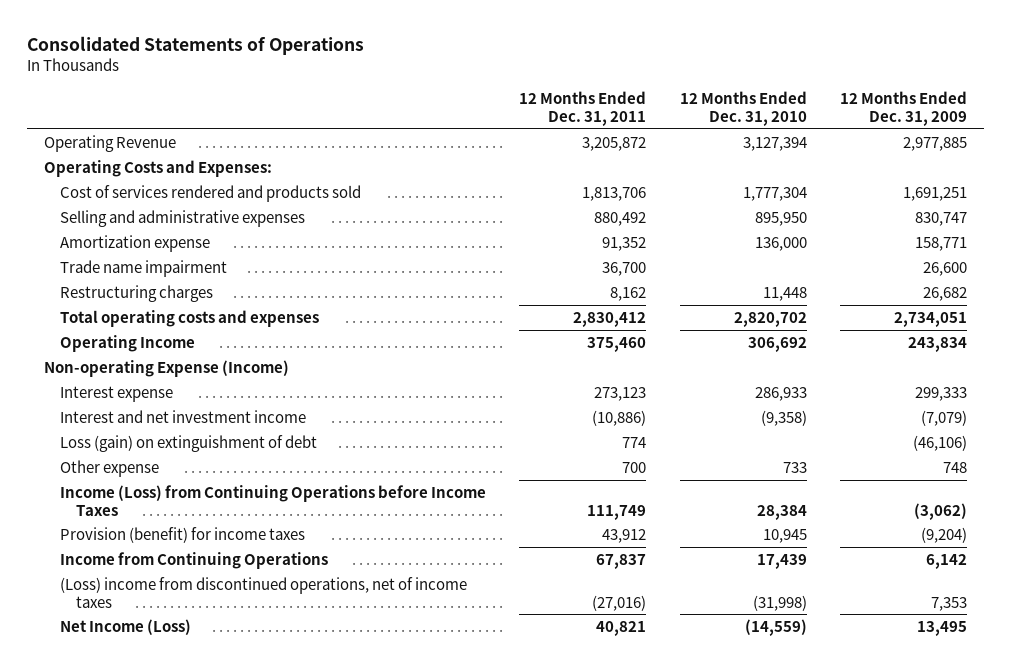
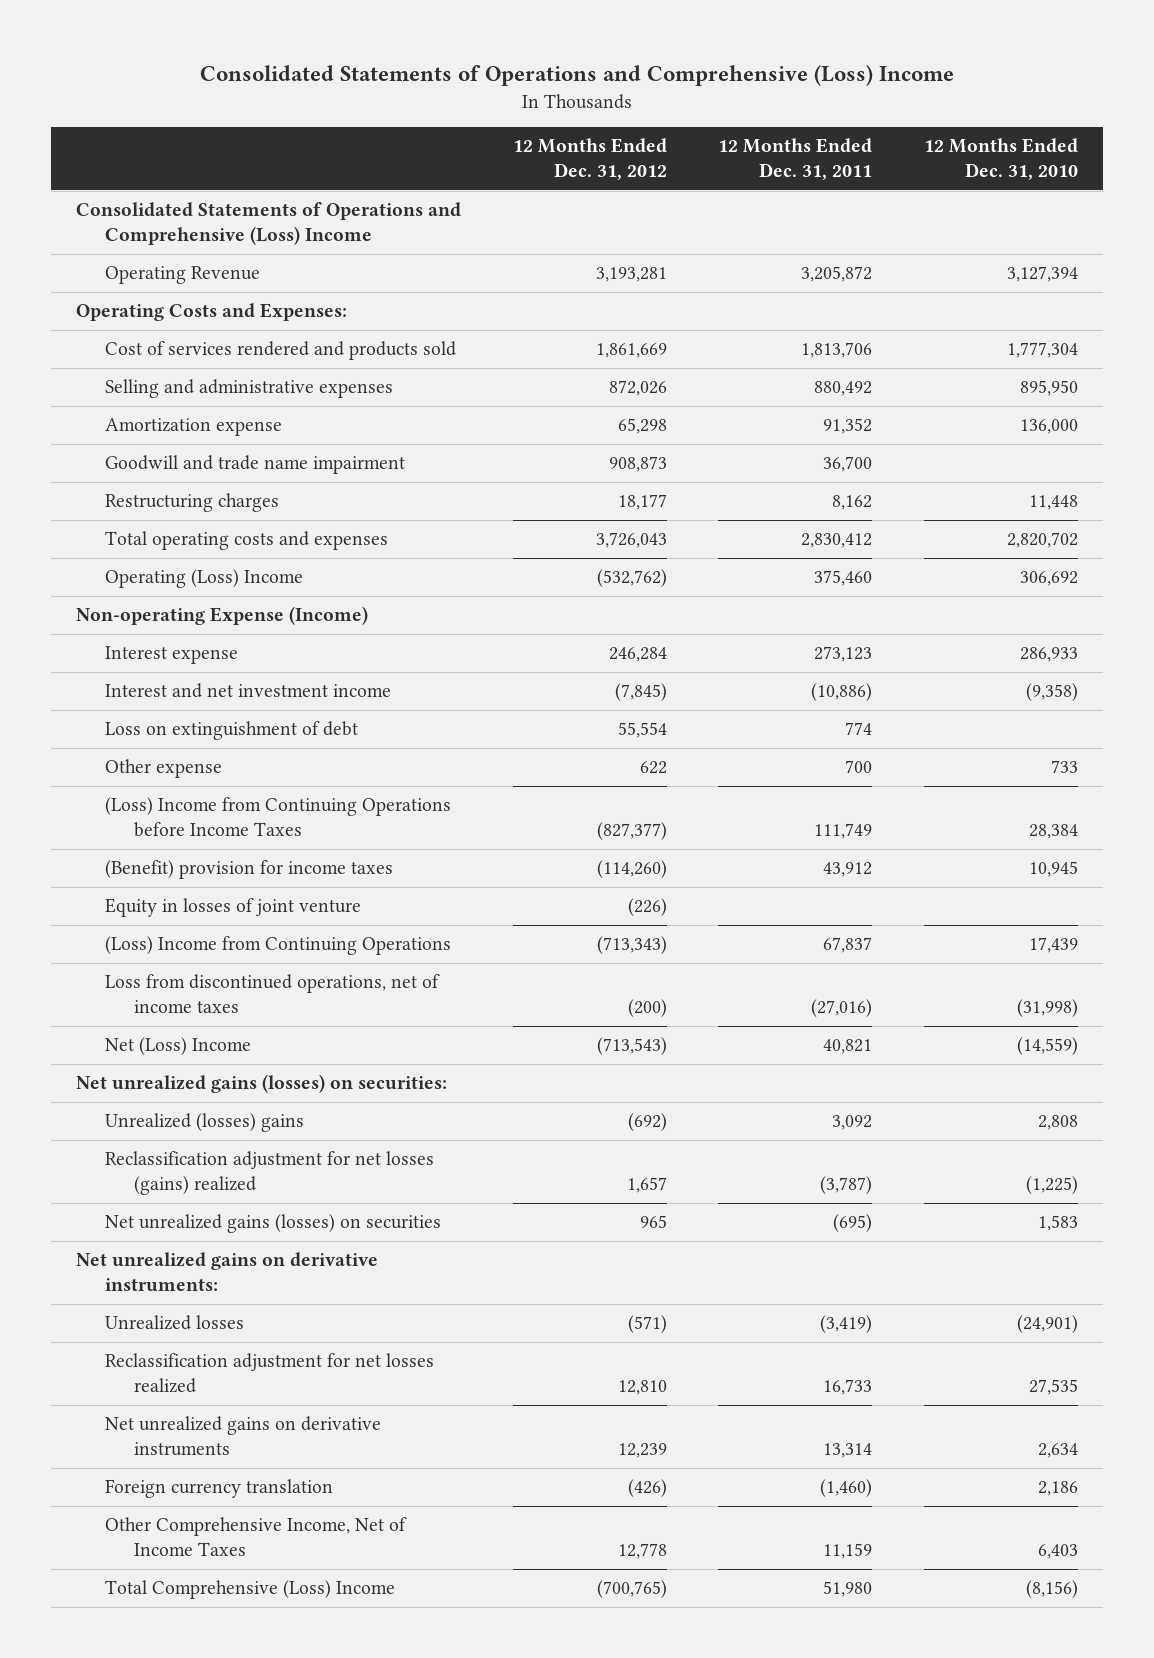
[27,35,365,55] Consolidated Statements of Operations -> [199,65,954,87] Consolidated Statements of Operations and Comprehensive (Loss) Income
[840,91,968,126] 12 Months Ended Dec. 31, 2009 -> none
none -> [512,138,667,181] 12 Months Ended Dec. 31, 2012
none -> [76,202,462,246] Consolidated Statements of Operations and Comprehensive (Loss) Income
[60,259,228,277] Trade name impairment -> [105,455,406,475] Goodwill and trade name impairment
[60,334,196,352] Operating Income -> [105,569,304,589] Operating (Loss) Income
[60,434,318,452] Loss (gain) on extinguishment of debt -> [105,721,359,741] Loss on extinguishment of debt
[60,484,487,516] Income (Loss) from Continuing Operations before Income Taxes -> [105,797,452,838] (Loss) Income from Continuing Operations before Income Taxes
[60,526,306,543] Provision (benefit) for income taxes -> [105,860,394,880] (Benefit) provision for income taxes
none -> [105,898,362,918] Equity in losses of joint venture
[60,551,329,569] Income from Continuing Operations -> [105,936,452,956] (Loss) Income from Continuing Operations
[60,576,468,608] (Loss) income from discontinued operations, net of income taxes -> [105,974,441,1014] Loss from discontinued operations, net of income taxes
[60,618,192,635] Net Income (Loss) -> [105,1037,252,1056] Net (Loss) Income
none -> [76,1074,448,1094] Net unrealized gains (losses) on securities:
none -> [105,1113,305,1133] Unrealized (losses) gains
none -> [105,1151,435,1196] Reclassification adjustment for net losses (gains) realized
none -> [105,1214,442,1234] Net unrealized gains (losses) on securities
none -> [76,1252,379,1293] Net unrealized gains on derivative instruments:
none -> [105,1315,245,1331] Unrealized losses
none -> [105,1353,435,1394] Reclassification adjustment for net losses realized
none -> [105,1416,382,1457] Net unrealized gains on derivative instruments
none -> [105,1479,334,1499] Foreign currency translation
none -> [105,1517,408,1557] Other Comprehensive Income, Net of Income Taxes
none -> [105,1580,396,1600] Total Comprehensive (Loss) Income

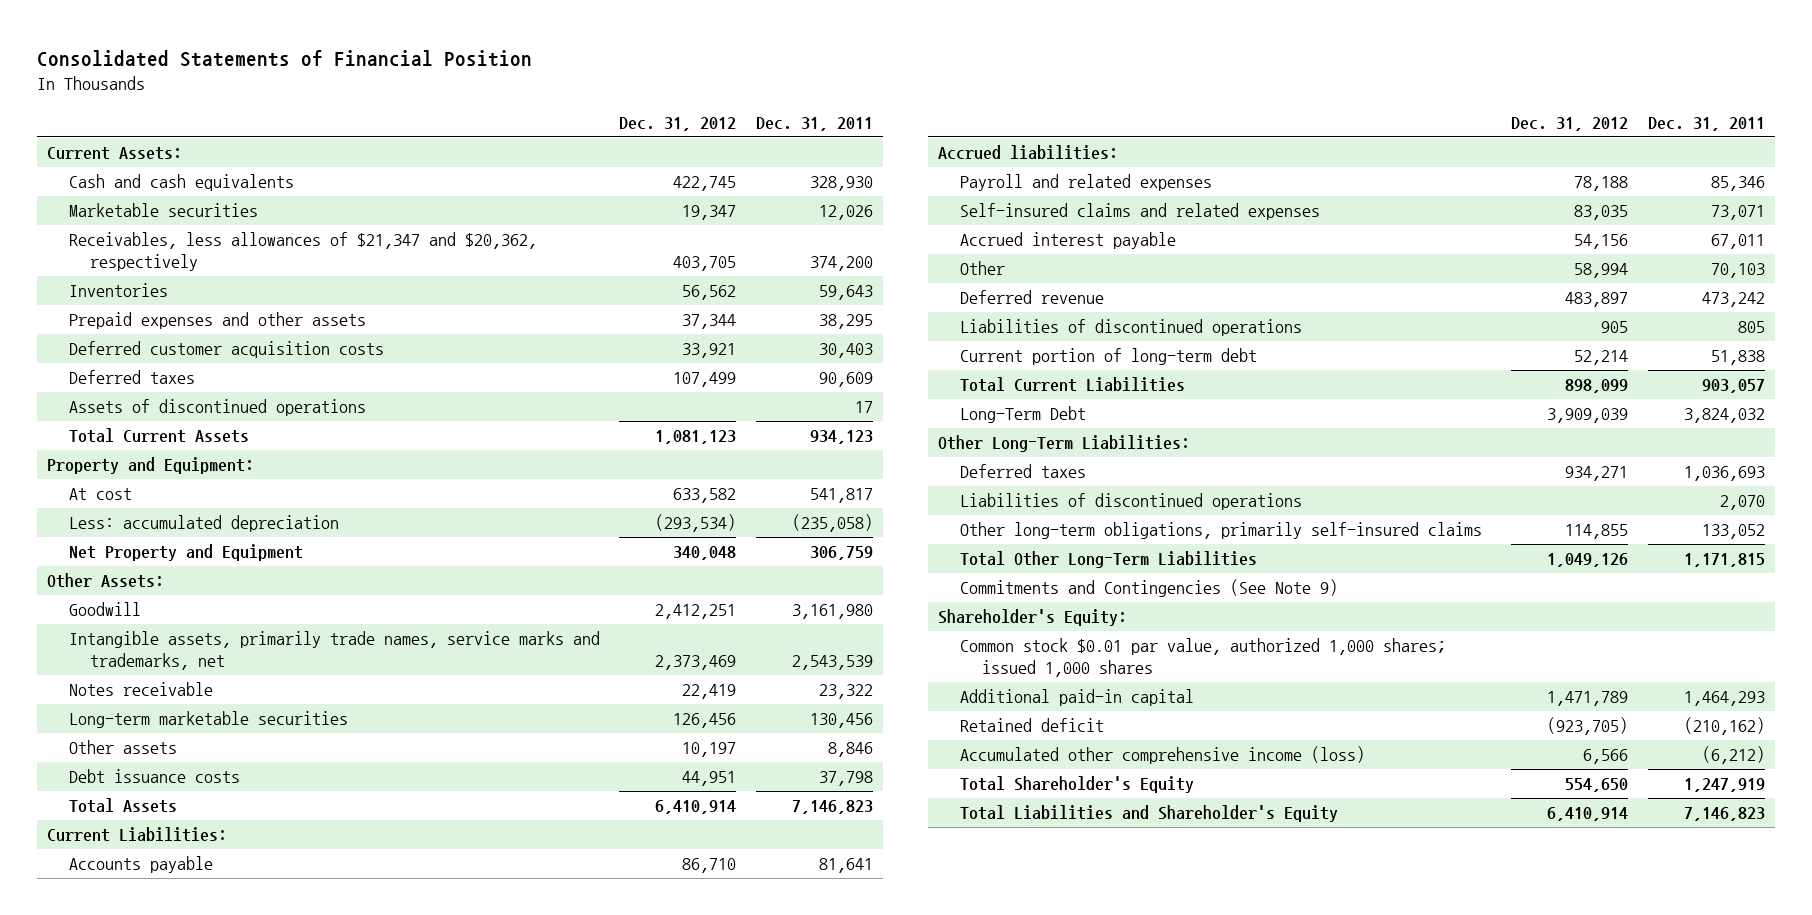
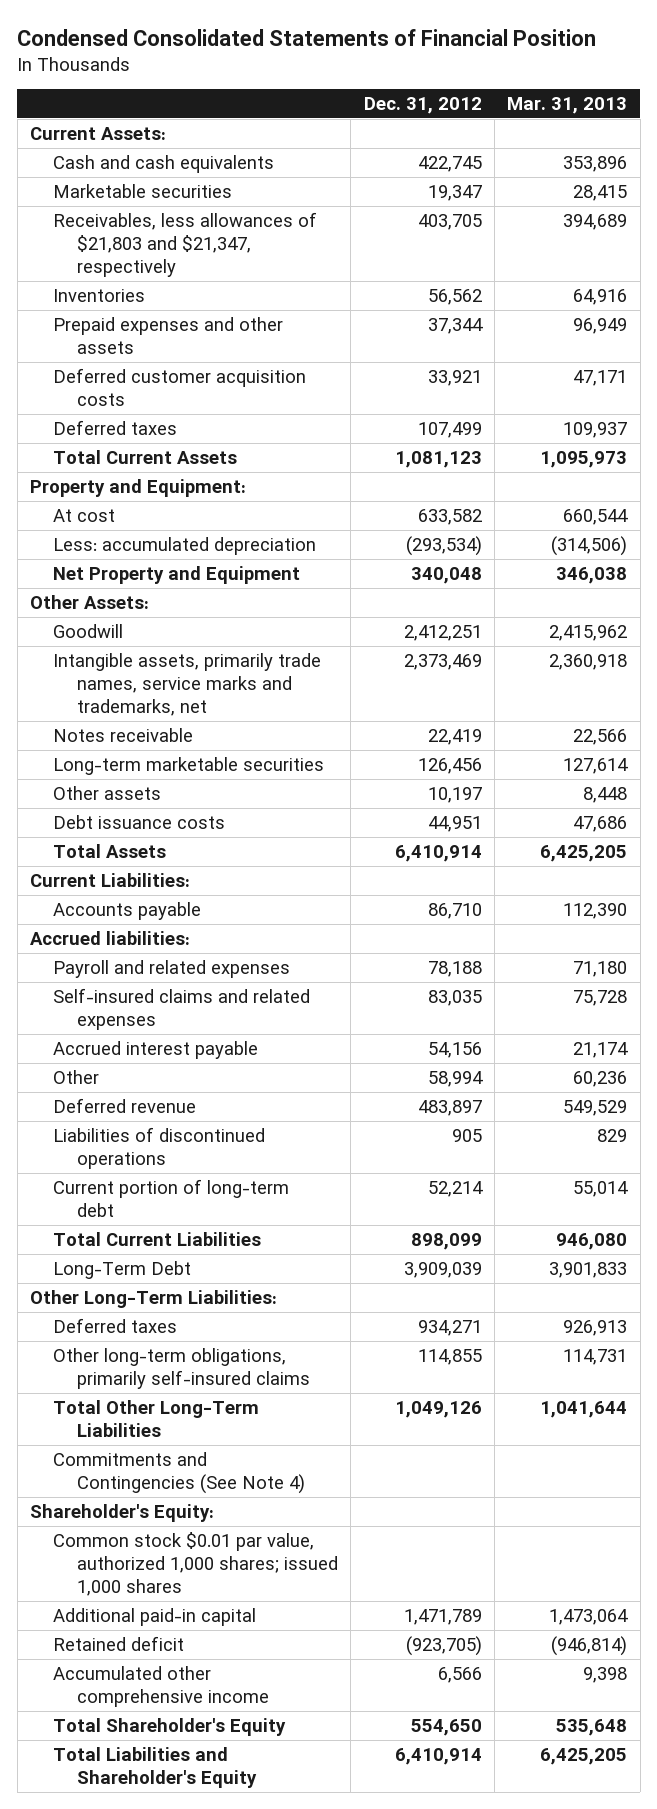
[36,50,532,68] Consolidated Statements of Financial Position -> [17,28,597,46] Condensed Consolidated Statements of Financial Position
[756,117,874,132] Dec. 31, 2011 -> none
none -> [507,97,628,115] Mar. 31, 2013
[68,232,537,271] Receivables, less allowances of $21,347 and $20,362, respectively -> [53,211,318,277] Receivables, less allowances of $21,803 and $21,347, respectively
[68,399,366,417] Assets of discontinued operations -> none
[960,493,1303,511] Liabilities of discontinued operations -> none
[960,579,1339,598] Commitments and Contingencies (See Note 9) -> [53,1451,305,1494] Commitments and Contingencies (See Note 4)
[960,746,1366,765] Accumulated other comprehensive income (loss) -> [53,1665,269,1707] Accumulated other comprehensive income

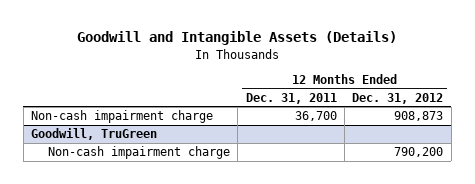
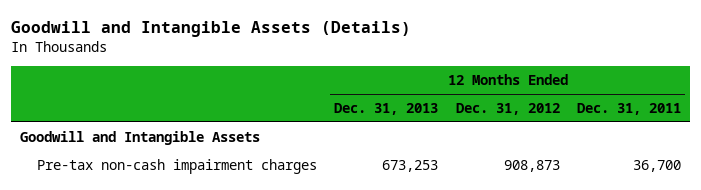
none -> [334,103,439,116] Dec. 31, 2013
[31,128,158,141] Goodwill, TruGreen -> none
[47,146,230,160] Non-cash impairment charge -> none
none -> [20,130,261,145] Goodwill and Intangible Assets
[31,110,214,124] Non-cash impairment charge -> [37,158,318,174] Pre-tax non-cash impairment charges

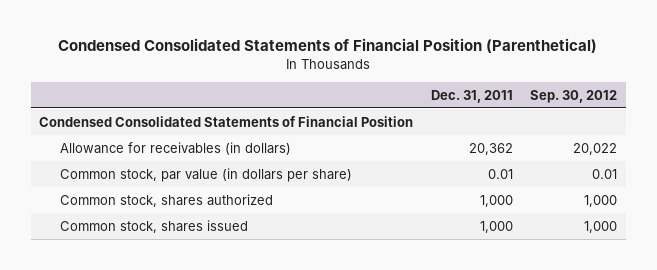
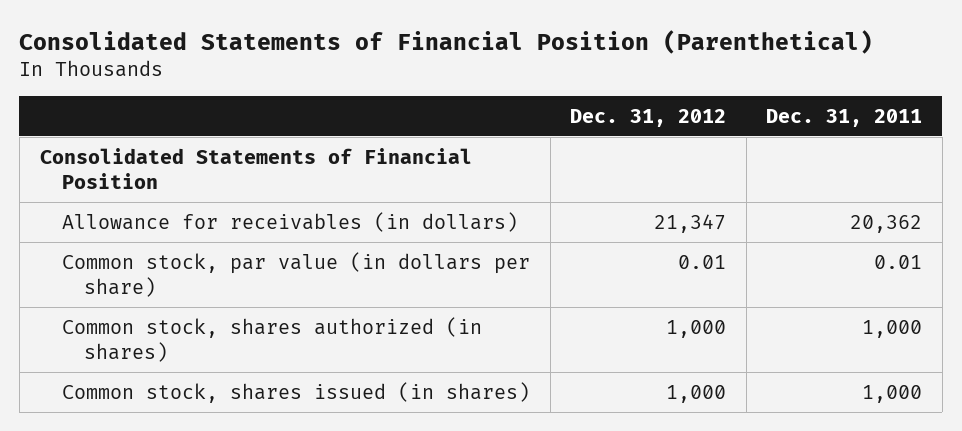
[58,37,598,53] Condensed Consolidated Statements of Financial Position (Parenthetical) -> [19,29,874,54] Consolidated Statements of Financial Position (Parenthetical)
[530,89,618,103] Sep. 30, 2012 -> none
none -> [570,108,727,127] Dec. 31, 2012
[39,115,414,127] Condensed Consolidated Statements of Financial Position -> [39,147,472,189] Consolidated Statements of Financial Position
[59,193,273,207] Common stock, shares authorized -> [62,316,483,362] Common stock, shares authorized (in shares)
[59,219,248,233] Common stock, shares issued -> [62,381,531,403] Common stock, shares issued (in shares)

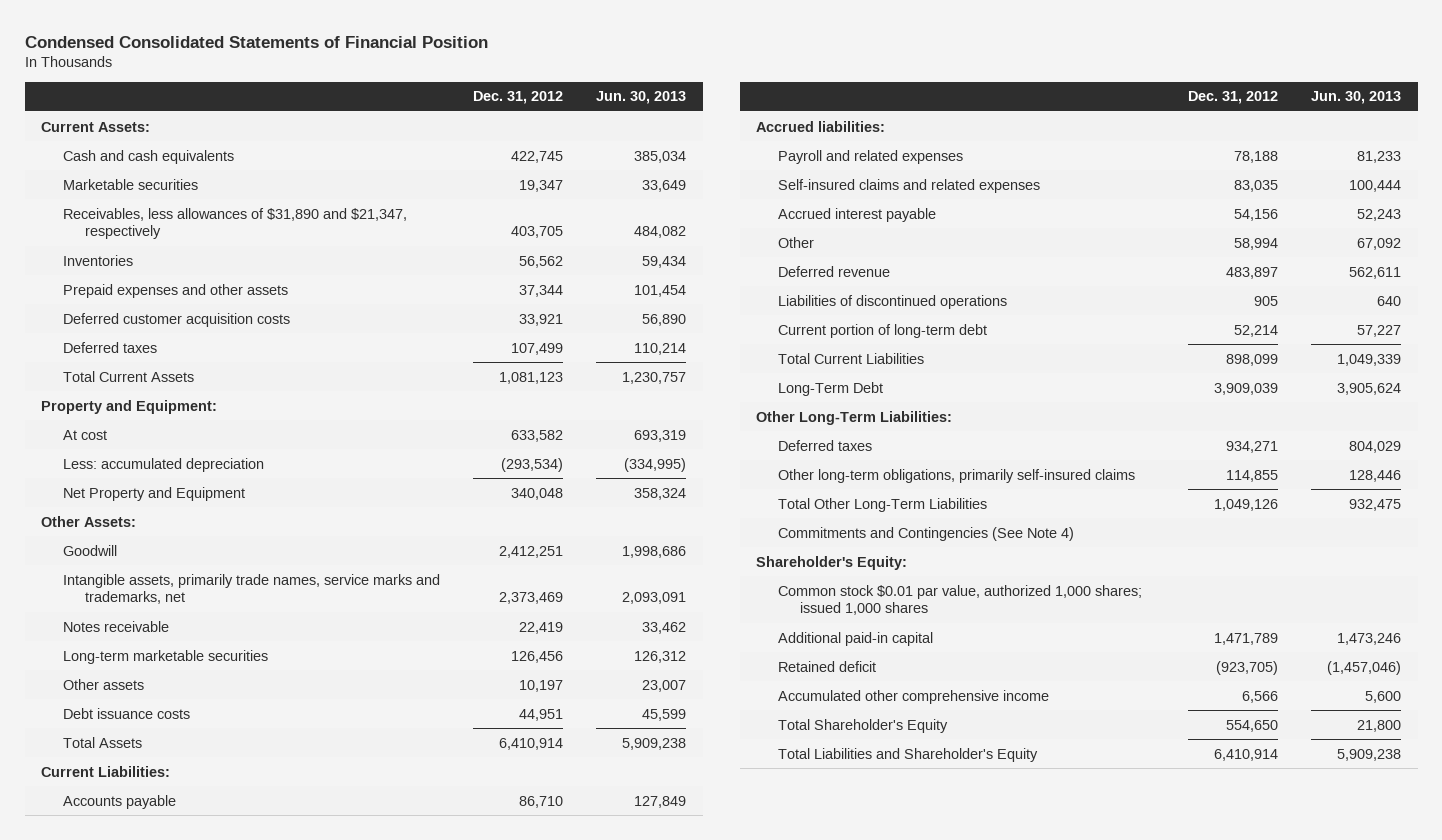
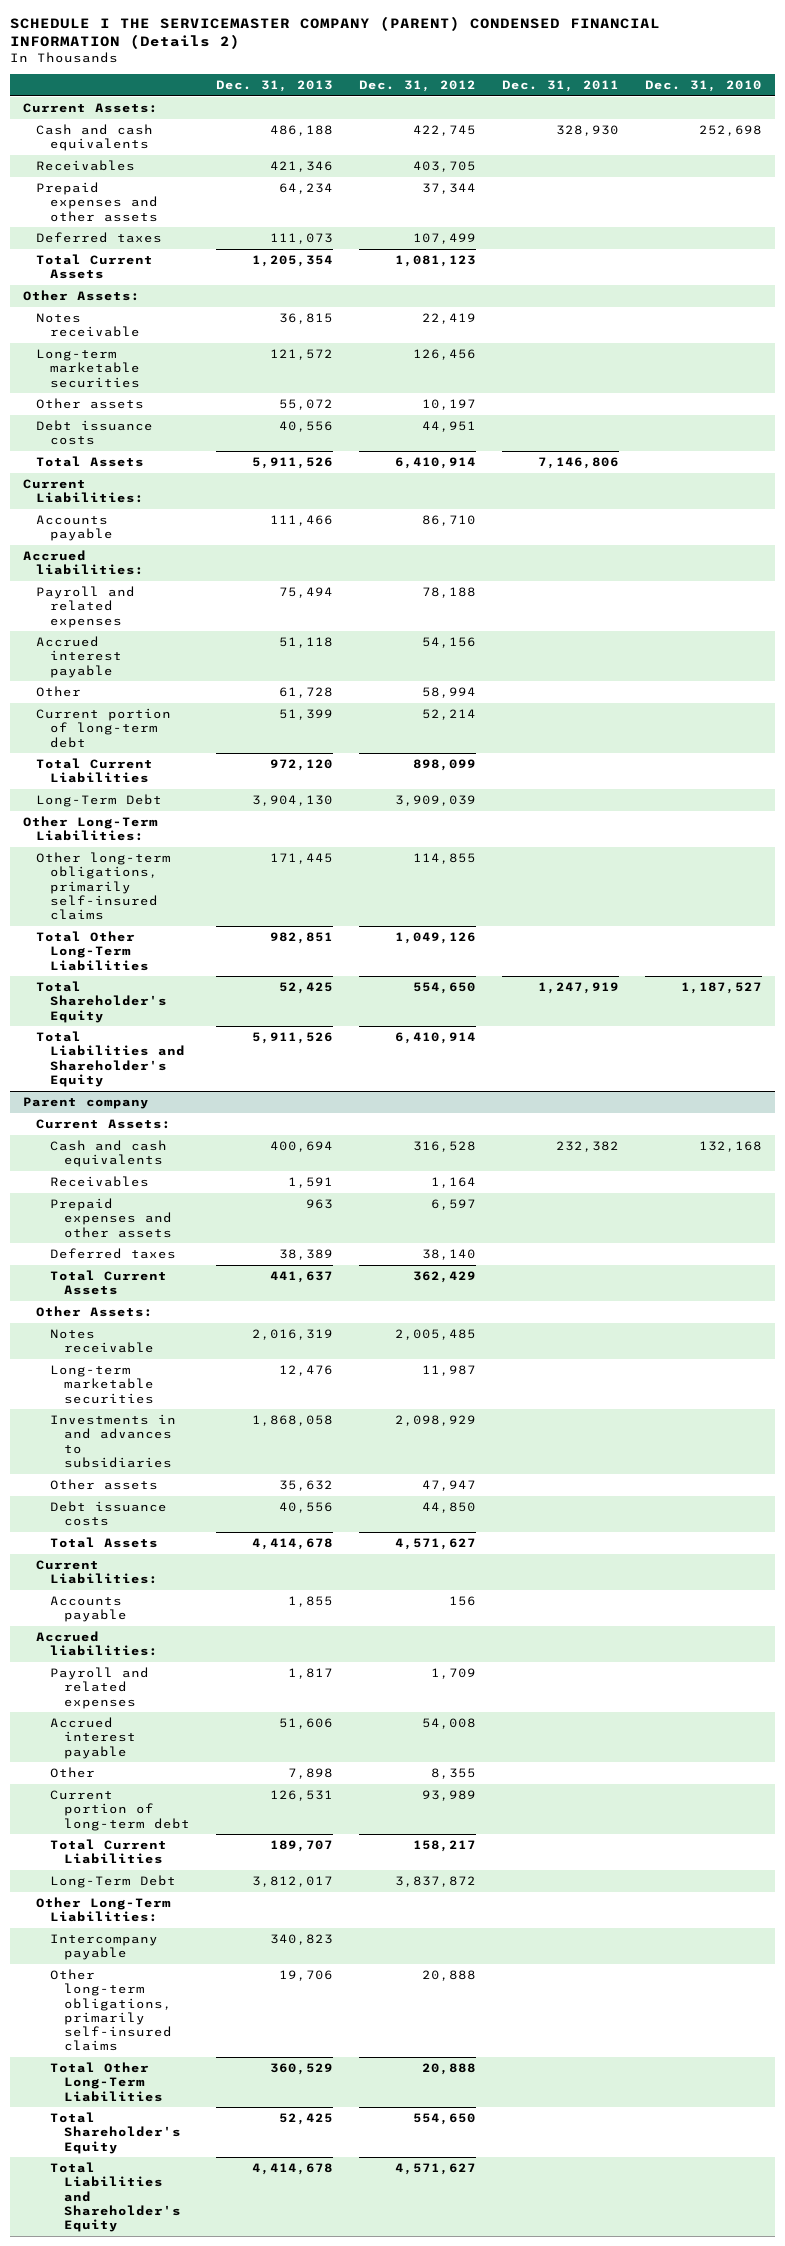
[24,35,488,48] Condensed Consolidated Statements of Financial Position -> [9,15,660,50] SCHEDULE I THE SERVICEMASTER COMPANY (PARENT) CONDENSED FINANCIAL INFORMATION (Details 2)
[596,91,687,105] Jun. 30, 2013 -> none
none -> [215,79,333,92] Dec. 31, 2013
none -> [502,79,620,92] Dec. 31, 2011
none -> [645,79,763,92] Dec. 31, 2010
[63,178,199,190] Marketable securities -> none
[63,254,134,266] Inventories -> none
[63,207,408,240] Receivables, less allowances of $31,890 and $21,347, respectively -> [36,159,136,171] Receivables
[63,312,291,327] Deferred customer acquisition costs -> none
[41,399,218,414] Property and Equipment: -> none
[63,429,108,440] At cost -> none
[63,457,265,472] Less: accumulated depreciation -> none
[63,486,246,501] Net Property and Equipment -> none
[63,544,118,556] Goodwill -> none
[63,573,441,605] Intangible assets, primarily trade names, service marks and trademarks, net -> none
[777,178,1040,193] Self-insured claims and related expenses -> none
[777,265,890,277] Deferred revenue -> none
[777,294,1007,309] Liabilities of discontinued operations -> none
[777,439,872,451] Deferred taxes -> none
[777,526,1074,541] Commitments and Contingencies (See Note 4) -> none
[756,555,908,570] Shareholder's Equity: -> none
[777,584,1142,616] Common stock $0.01 par value, authorized 1,000 shares; issued 1,000 shares -> none
[777,631,933,646] Additional paid-in capital -> none
[777,660,876,672] Retained deficit -> none
[777,689,1049,704] Accumulated other comprehensive income -> none
none -> [22,1096,149,1109] Parent company
none -> [36,1118,172,1129] Current Assets:
none -> [49,1139,167,1168] Cash and cash equivalents
none -> [49,1175,149,1187] Receivables
none -> [49,1197,172,1238] Prepaid expenses and other assets
none -> [49,1247,176,1259] Deferred taxes
none -> [49,1269,167,1296] Total Current Assets
none -> [36,1305,154,1317] Other Assets:
none -> [49,1328,154,1354] Notes receivable
none -> [49,1364,154,1404] Long-term marketable securities
none -> [49,1413,176,1468] Investments in and advances to subsidiaries
none -> [49,1478,158,1490] Other assets
none -> [49,1500,167,1527] Debt issuance costs
none -> [49,1536,158,1548] Total Assets
none -> [36,1559,158,1585] Current Liabilities:
none -> [49,1595,127,1623] Accounts payable
none -> [36,1630,158,1657] Accrued liabilities:
none -> [49,1666,149,1709] Payroll and related expenses
none -> [49,1716,136,1759] Accrued interest payable
none -> [49,1766,95,1778] Other
none -> [49,1789,190,1831] Current portion of long-term debt
none -> [49,1838,167,1865] Total Current Liabilities
none -> [49,1874,176,1888] Long-Term Debt
none -> [36,1896,172,1923] Other Long-Term Liabilities:
none -> [49,1933,158,1961] Intercompany payable
none -> [49,1968,172,2052] Other long-term obligations, primarily self-insured claims
none -> [49,2061,163,2102] Total Other Long-Term Liabilities
none -> [49,2111,181,2154] Total Shareholder's Equity
none -> [49,2161,181,2233] Total Liabilities and Shareholder's Equity

